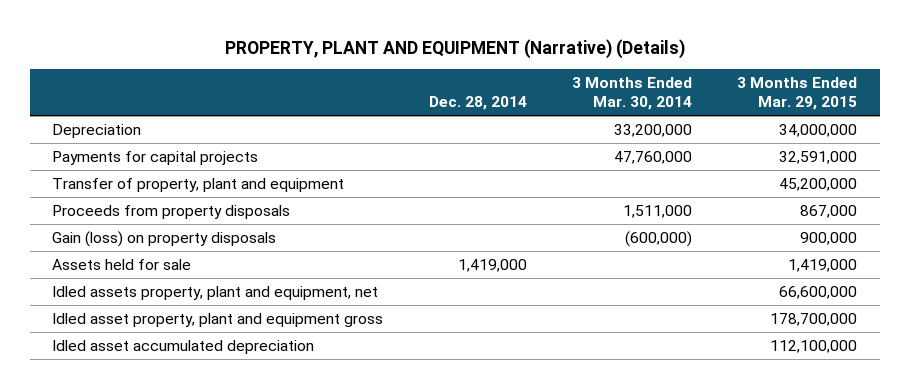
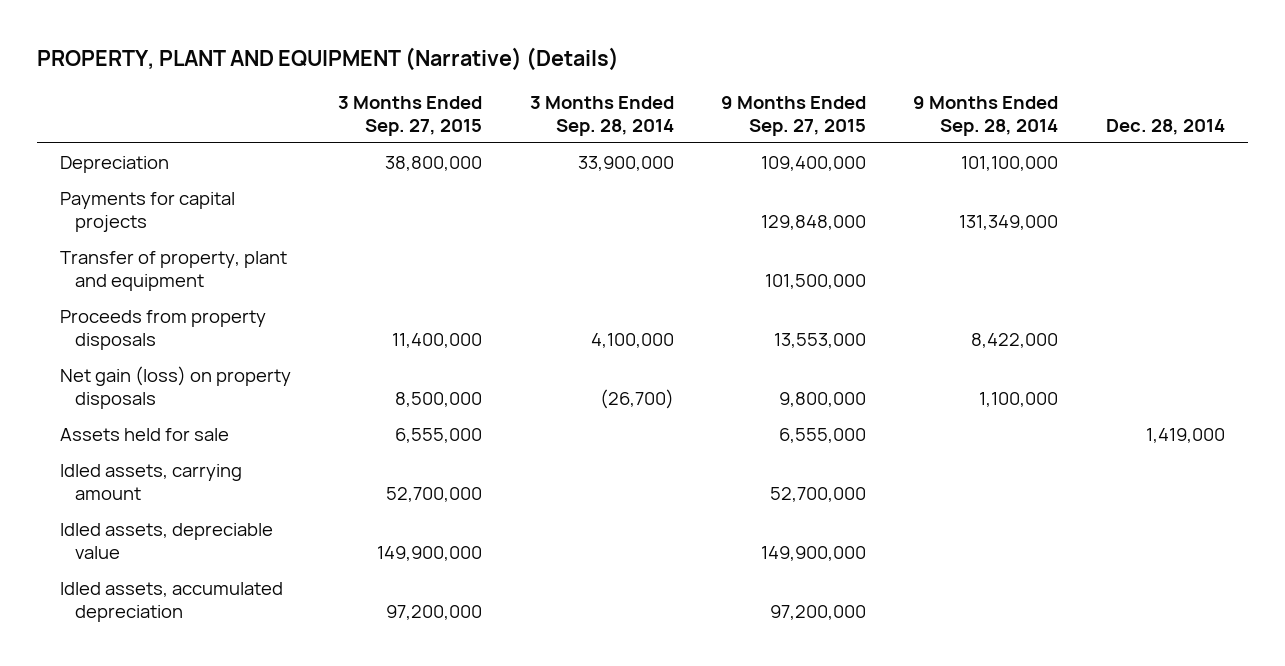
[572,77,693,110] 3 Months Ended Mar. 30, 2014 -> none
[737,77,858,110] 3 Months Ended Mar. 29, 2015 -> none
none -> [338,96,483,136] 3 Months Ended Sep. 27, 2015
none -> [529,96,674,136] 3 Months Ended Sep. 28, 2014
none -> [721,96,867,136] 9 Months Ended Sep. 27, 2015
none -> [913,96,1059,136] 9 Months Ended Sep. 28, 2014
[52,231,277,248] Gain (loss) on property disposals -> [60,365,292,409] Net gain (loss) on property disposals
[52,286,379,301] Idled assets property, plant and equipment, net -> [60,463,243,500] Idled assets, carrying amount
[52,313,384,328] Idled asset property, plant and equipment gross -> [60,522,274,559] Idled assets, depreciable value
[52,340,315,355] Idled asset accumulated depreciation -> [60,581,284,622] Idled assets, accumulated depreciation

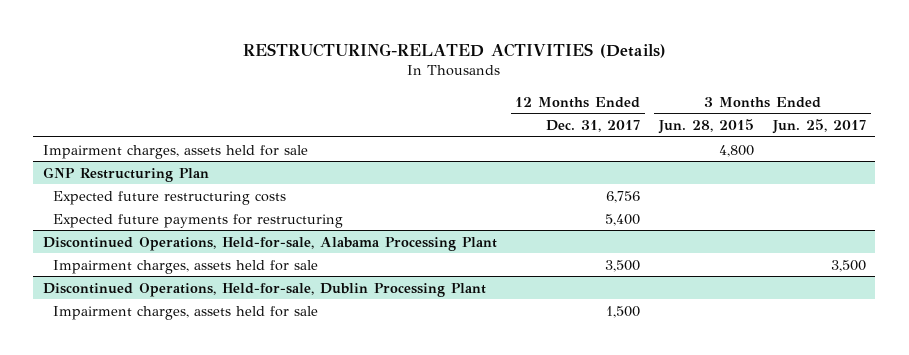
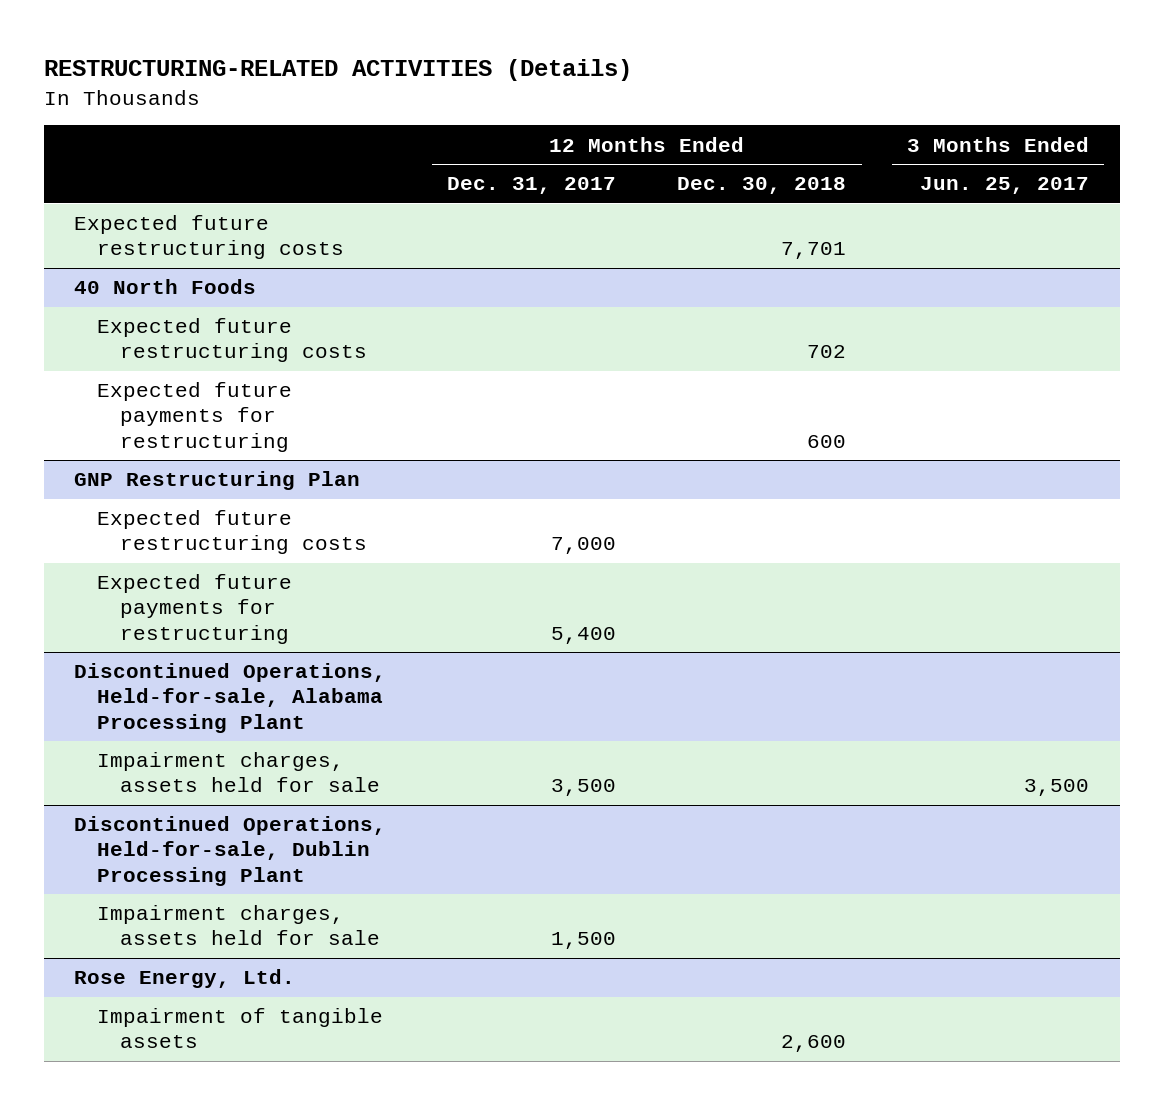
[658,119,755,135] Jun. 28, 2015 -> none
none -> [677,177,847,195] Dec. 30, 2018
[42,144,308,159] Impairment charges, assets held for sale -> none
none -> [74,215,345,260] Expected future restructuring costs
none -> [74,279,257,295] 40 North Foods
none -> [97,318,368,363] Expected future restructuring costs
none -> [97,382,293,452] Expected future payments for restructuring
[606,190,641,203] 6,756 -> [551,537,617,555] 7,000
none -> [74,969,296,989] Rose Energy, Ltd.
none -> [97,1008,384,1049] Impairment of tangible assets

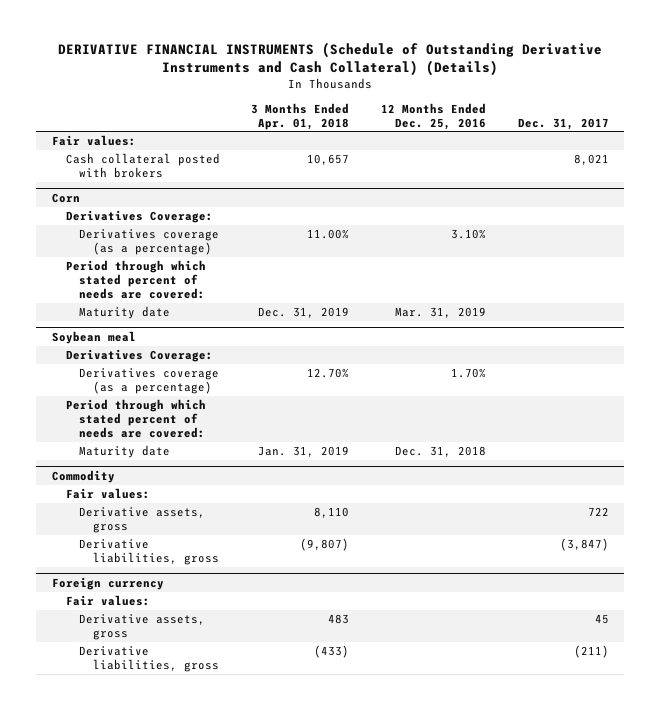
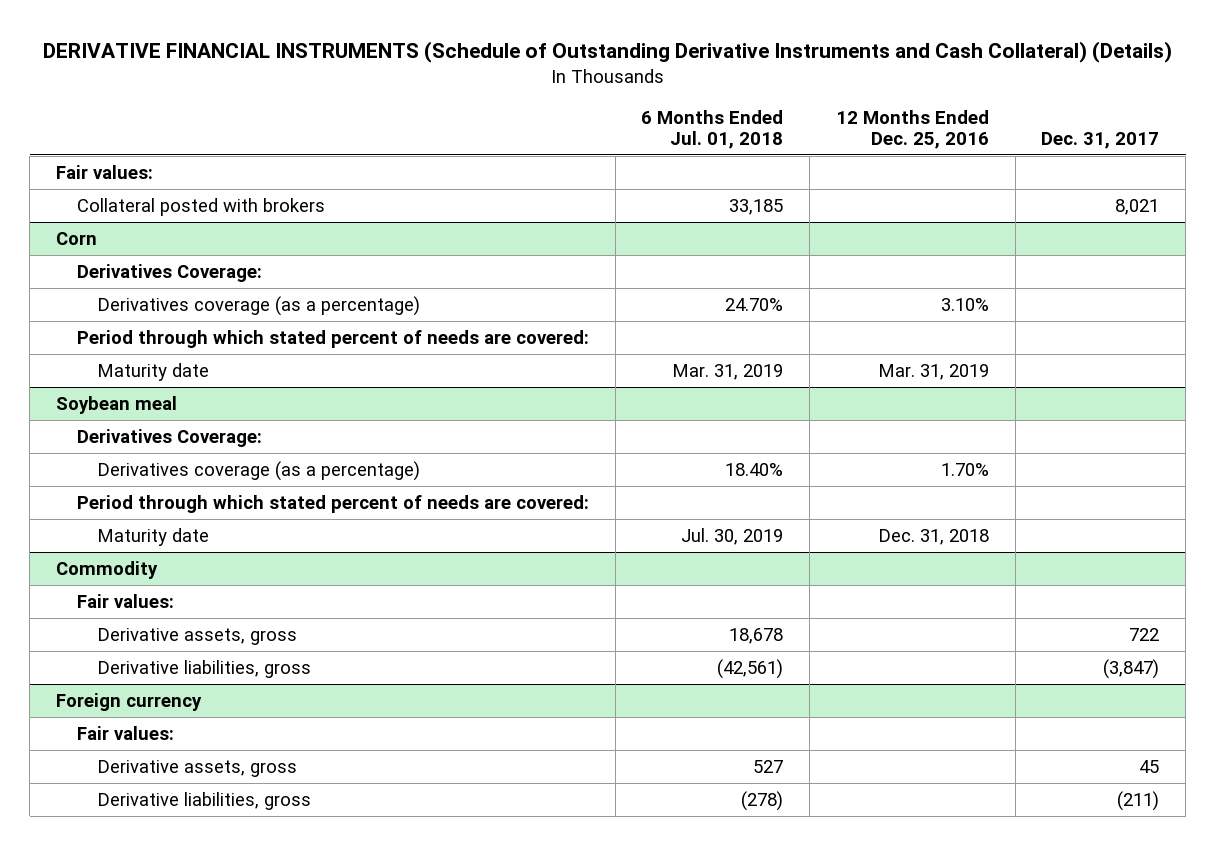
[251,102,350,130] 3 Months Ended Apr. 01, 2018 -> none
none -> [641,109,784,149] 6 Months Ended Jul. 01, 2018
[65,153,220,178] Cash collateral posted with brokers -> [76,197,325,216] Collateral posted with brokers

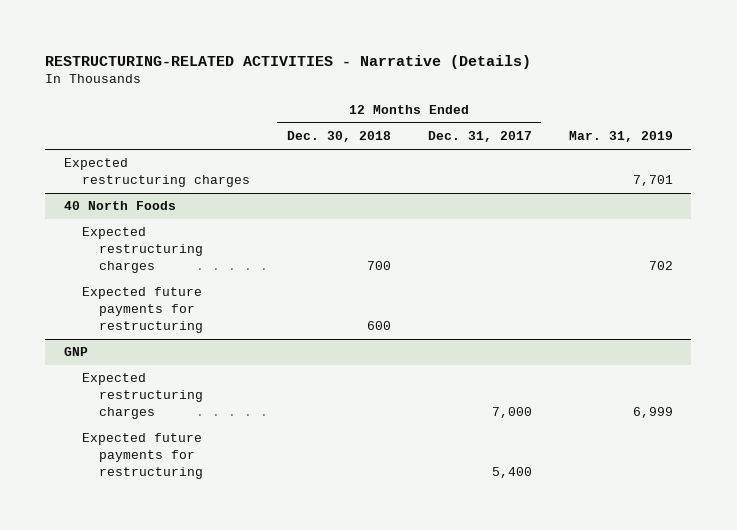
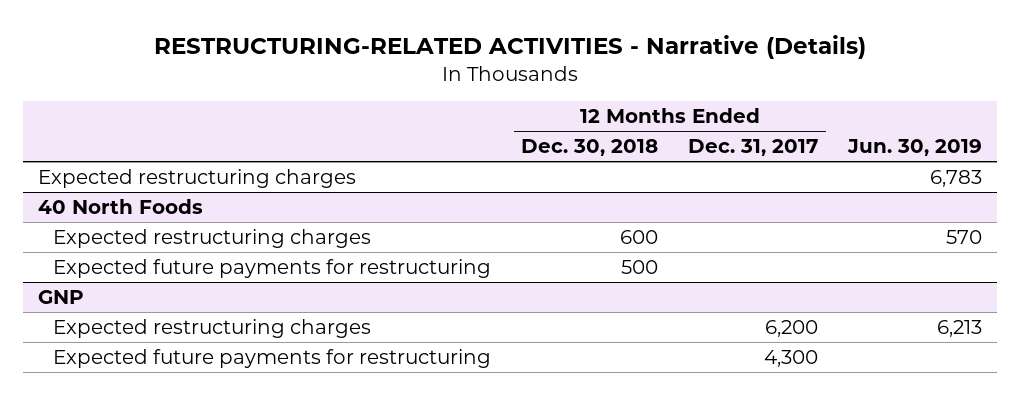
[568,131,673,143] Mar. 31, 2019 -> none
none -> [847,139,983,157] Jun. 30, 2019
[366,261,391,271] 700 -> [620,230,659,245] 600
[366,321,391,331] 600 -> [621,260,659,275] 500
[491,407,532,419] 7,000 -> [765,320,819,338] 6,200
[491,467,532,479] 5,400 -> [764,350,819,368] 4,300

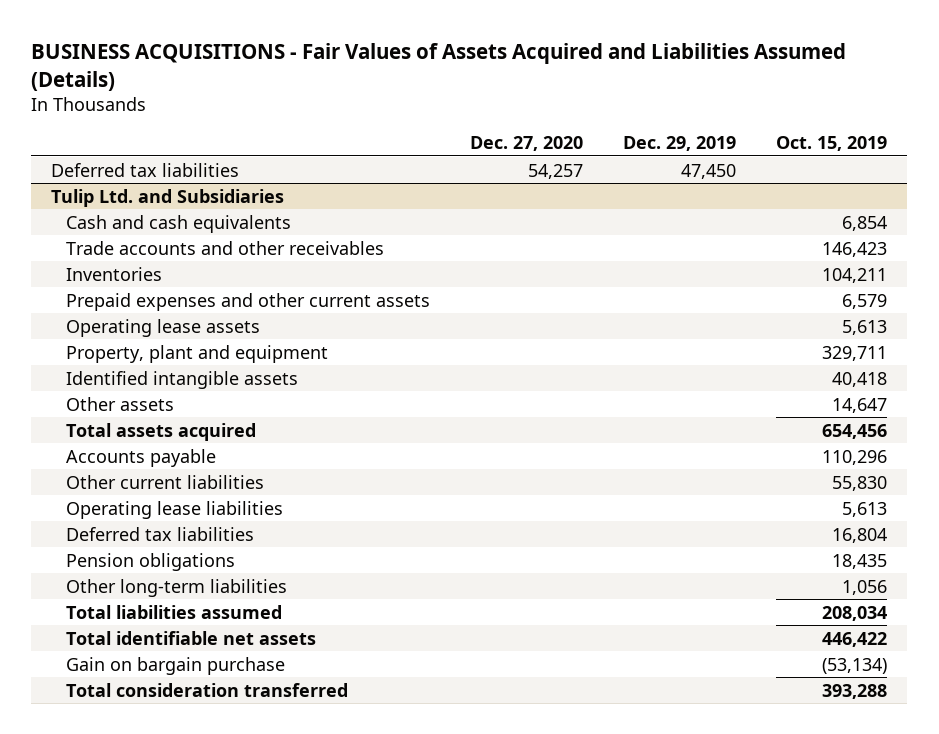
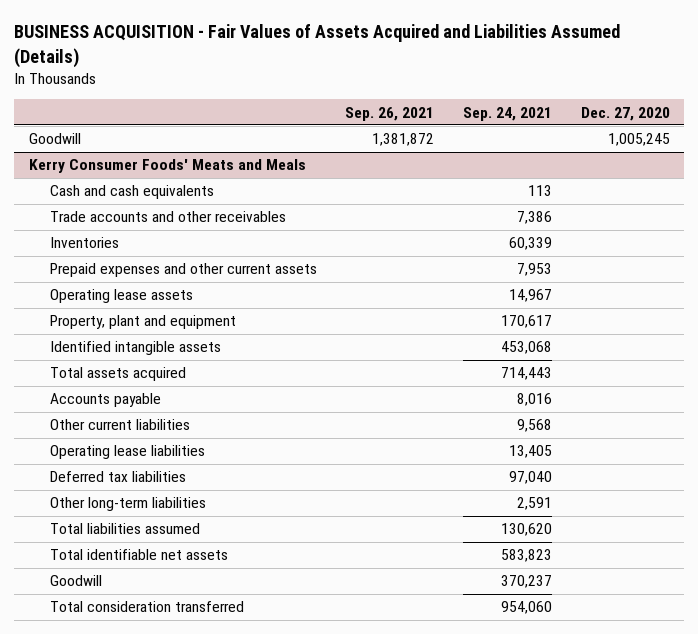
[31,43,847,92] BUSINESS ACQUISITIONS - Fair Values of Assets Acquired and Liabilities Assumed (Details) -> [14,24,621,68] BUSINESS ACQUISITION - Fair Values of Assets Acquired and Liabilities Assumed (Details)
[623,135,737,151] Dec. 29, 2019 -> none
[776,135,888,151] Oct. 15, 2019 -> none
none -> [345,106,435,121] Sep. 26, 2021
none -> [463,106,553,121] Sep. 24, 2021
[51,162,240,177] Deferred tax liabilities -> none
[51,188,285,207] Tulip Ltd. and Subsidiaries -> none
[65,214,291,233] Cash and cash equivalents -> none
[65,240,384,255] Trade accounts and other receivables -> none
[65,266,162,281] Inventories -> none
[65,292,430,311] Prepaid expenses and other current assets -> none
[65,318,260,337] Operating lease assets -> none
[65,344,328,363] Property, plant and equipment -> none
[65,370,298,389] Identified intangible assets -> none
[65,396,174,411] Other assets -> none
[65,422,256,441] Total assets acquired -> none
[65,448,216,467] Accounts payable -> none
[65,474,264,489] Other current liabilities -> none
[65,500,283,519] Operating lease liabilities -> none
[65,526,254,541] Deferred tax liabilities -> none
[65,552,235,571] Pension obligations -> none
[65,578,287,597] Other long-term liabilities -> none
[65,604,282,619] Total liabilities assumed -> none
[65,630,316,645] Total identifiable net assets -> none
[65,656,285,675] Gain on bargain purchase -> none
[65,682,348,697] Total consideration transferred -> none
none -> [28,133,81,145] Goodwill
none -> [28,159,306,174] Kerry Consumer Foods' Meats and Meals
none -> [49,185,214,200] Cash and cash equivalents
none -> [49,211,286,223] Trade accounts and other receivables
none -> [49,237,119,249] Inventories
none -> [49,263,317,278] Prepaid expenses and other current assets
none -> [49,289,193,304] Operating lease assets
none -> [49,315,236,330] Property, plant and equipment
none -> [49,341,221,356] Identified intangible assets
none -> [49,367,186,382] Total assets acquired
none -> [49,393,161,408] Accounts payable
none -> [49,419,190,431] Other current liabilities
none -> [49,445,205,460] Operating lease liabilities
none -> [49,471,186,483] Deferred tax liabilities
none -> [49,497,206,512] Other long-term liabilities
none -> [49,523,200,535] Total liabilities assumed
none -> [49,549,228,561] Total identifiable net assets
none -> [49,575,102,587] Goodwill
none -> [49,601,244,613] Total consideration transferred

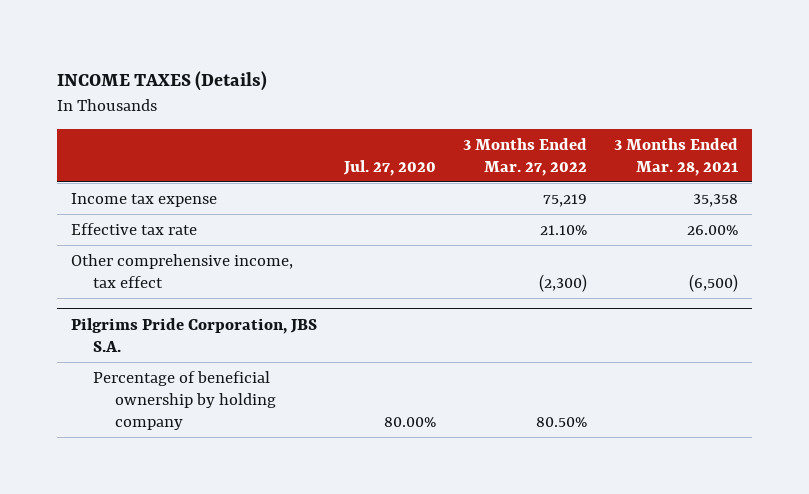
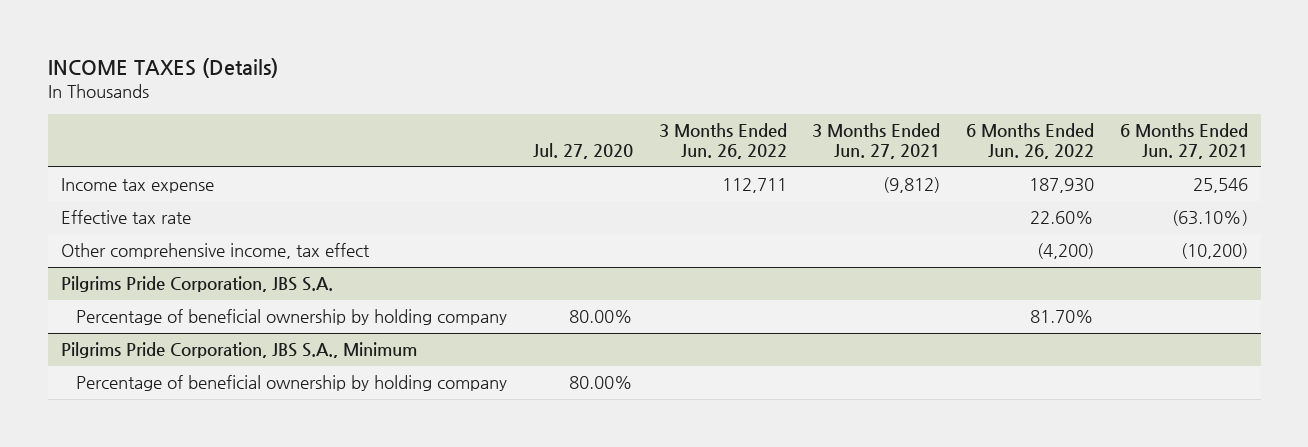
[463,137,588,176] 3 Months Ended Mar. 27, 2022 -> none
[614,137,739,176] 3 Months Ended Mar. 28, 2021 -> none
none -> [658,123,787,160] 3 Months Ended Jun. 26, 2022
none -> [812,123,941,160] 3 Months Ended Jun. 27, 2021
none -> [966,123,1095,160] 6 Months Ended Jun. 26, 2022
none -> [1119,123,1248,160] 6 Months Ended Jun. 27, 2021
none -> [60,342,417,359] Pilgrims Pride Corporation, JBS S.A., Minimum
none -> [76,375,508,392] Percentage of beneficial ownership by holding company

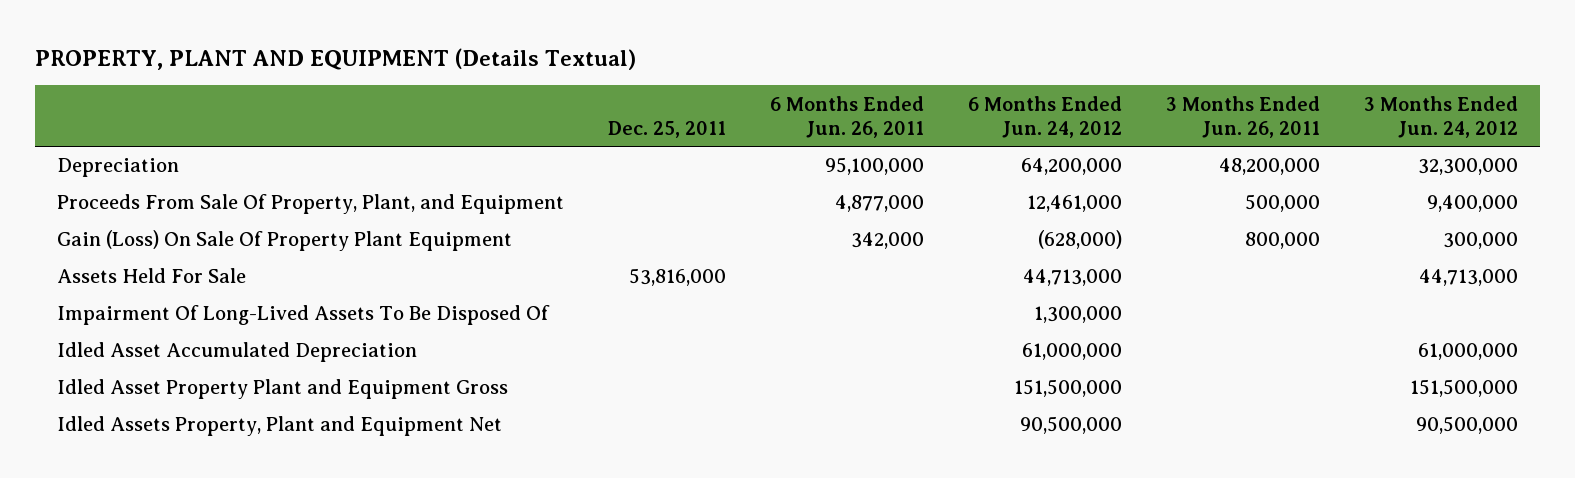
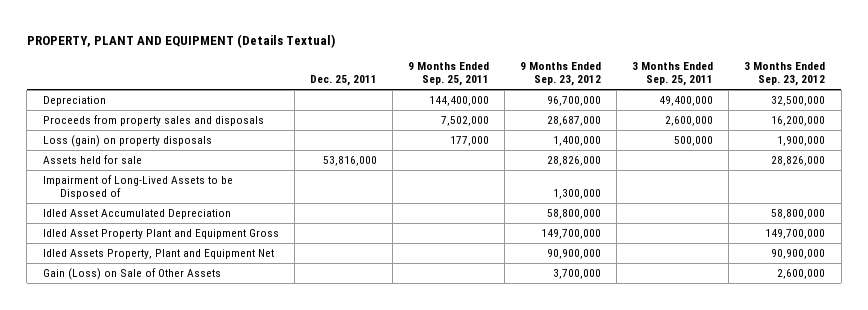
[770,95,925,138] 6 Months Ended Jun. 26, 2011 -> none
[968,95,1123,138] 6 Months Ended Jun. 24, 2012 -> none
[1166,95,1321,138] 3 Months Ended Jun. 26, 2011 -> none
[1364,95,1519,138] 3 Months Ended Jun. 24, 2012 -> none
none -> [407,62,489,87] 9 Months Ended Sep. 25, 2011
none -> [520,62,602,87] 9 Months Ended Sep. 23, 2012
none -> [632,62,714,87] 3 Months Ended Sep. 25, 2011
none -> [744,62,826,87] 3 Months Ended Sep. 23, 2012
[56,194,564,215] Proceeds From Sale Of Property, Plant, and Equipment -> [42,115,264,127] Proceeds from property sales and disposals
[56,230,512,252] Gain (Loss) On Sale Of Property Plant Equipment -> [42,135,212,148] Loss (gain) on property disposals
[56,268,246,284] Assets Held For Sale -> [42,155,142,165] Assets held for sale
[56,305,550,326] Impairment Of Long-Lived Assets To Be Disposed Of -> [42,175,233,200] Impairment of Long-Lived Assets to be Disposed of
none -> [42,268,221,281] Gain (Loss) on Sale of Other Assets

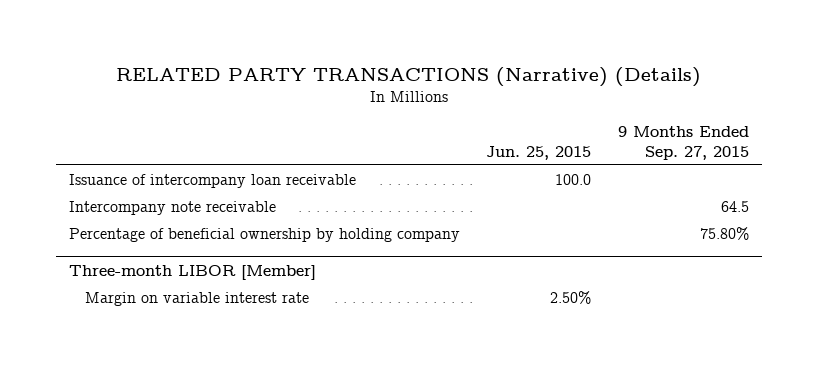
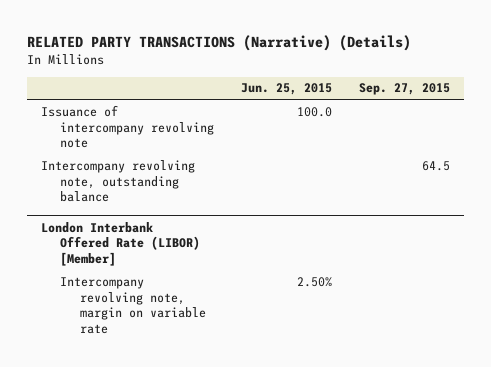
[617,126,749,161] 9 Months Ended Sep. 27, 2015 -> none
none -> [359,83,451,96] Sep. 27, 2015
[68,227,460,242] Percentage of beneficial ownership by holding company -> none
[68,173,356,188] Issuance of intercompany loan receivable -> [40,104,215,149] Issuance of intercompany revolving note
[68,200,276,215] Intercompany note receivable -> [40,159,195,203] Intercompany revolving note, outstanding balance
[68,264,316,280] Three-month LIBOR [Member] -> [40,221,201,267] London Interbank Offered Rate (LIBOR) [Member]
[85,291,310,306] Margin on variable interest rate -> [60,276,207,335] Intercompany revolving note, margin on variable rate

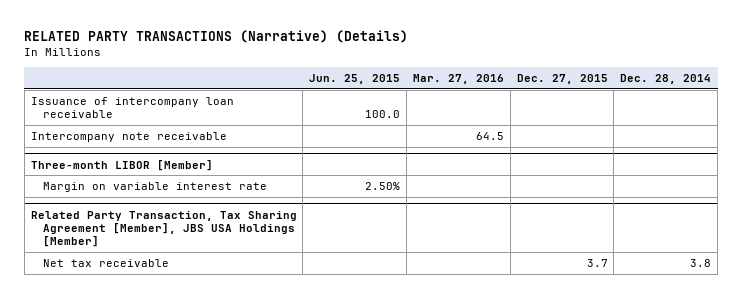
[359,83,451,96] Sep. 27, 2015 -> none
none -> [412,74,504,85] Mar. 27, 2016
none -> [516,74,608,85] Dec. 27, 2015
none -> [620,74,712,85] Dec. 28, 2014
[40,104,215,149] Issuance of intercompany revolving note -> [30,96,234,119] Issuance of intercompany loan receivable
[40,159,195,203] Intercompany revolving note, outstanding balance -> [30,131,227,142] Intercompany note receivable
[40,221,201,267] London Interbank Offered Rate (LIBOR) [Member] -> [30,159,213,171] Three-month LIBOR [Member]
[60,276,207,335] Intercompany revolving note, margin on variable rate -> [42,181,267,192] Margin on variable interest rate
none -> [30,210,297,247] Related Party Transaction, Tax Sharing Agreement [Member], JBS USA Holdings [Member]
none -> [42,258,169,267] Net tax receivable

